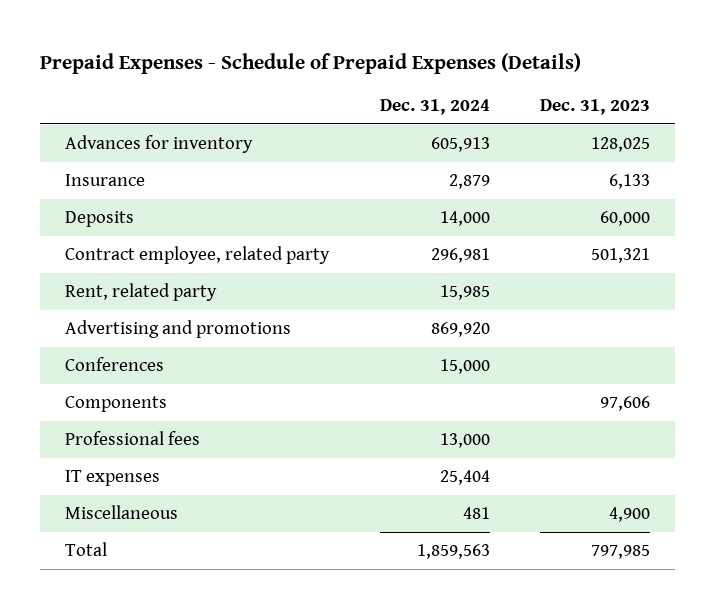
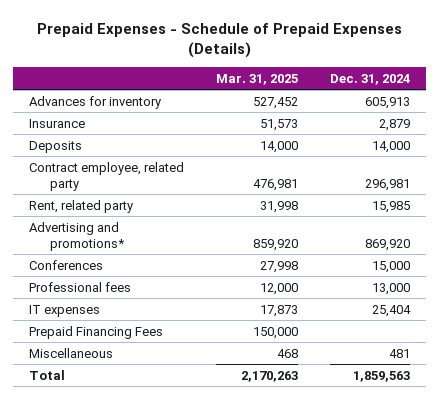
[539,99,650,116] Dec. 31, 2023 -> none
none -> [216,73,299,85] Mar. 31, 2025
[65,320,292,339] Advertising and promotions -> [29,221,125,251] Advertising and promotions*
[65,396,168,413] Components -> none
none -> [29,325,164,339] Prepaid Financing Fees

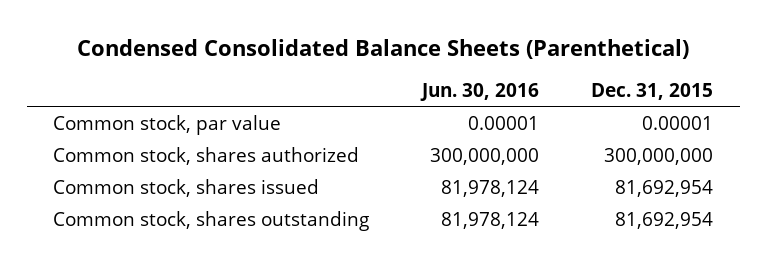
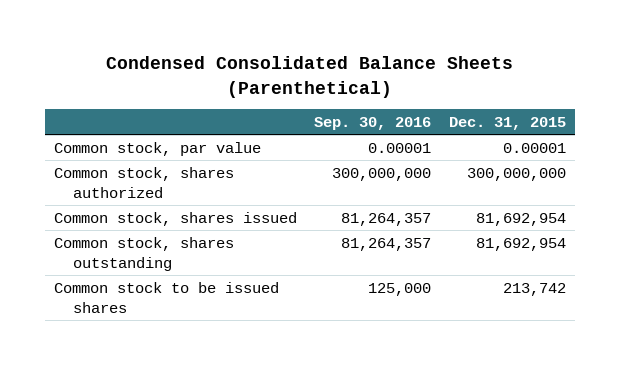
[419,83,539,102] Jun. 30, 2016 -> none
none -> [314,117,432,131] Sep. 30, 2016
none -> [53,281,279,313] Common stock to be issued shares

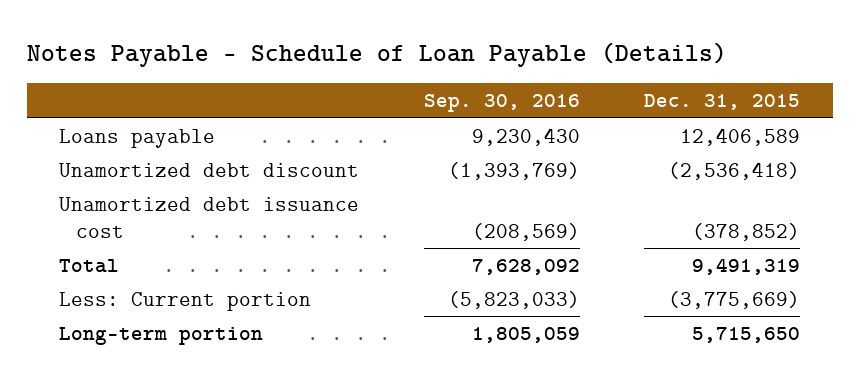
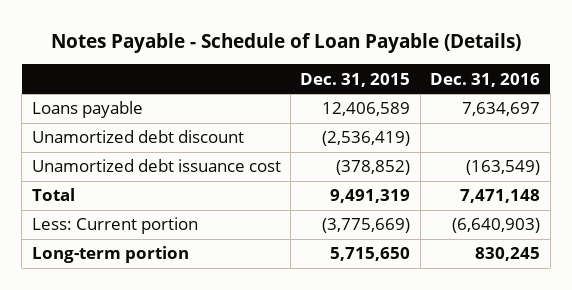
[423,94,580,113] Sep. 30, 2016 -> none
none -> [430,72,541,87] Dec. 31, 2016
[668,161,801,180] (2,536,418) -> [322,131,411,147] (2,536,419)

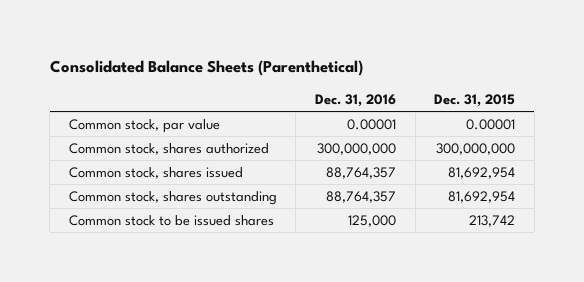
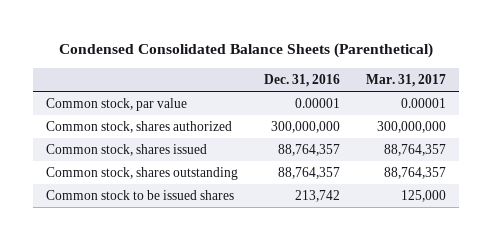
[49,60,363,77] Consolidated Balance Sheets (Parenthetical) -> [58,43,433,59] Condensed Consolidated Balance Sheets (Parenthetical)
[434,93,516,107] Dec. 31, 2015 -> none
none -> [365,73,446,87] Mar. 31, 2017
[348,214,397,227] 125,000 -> [294,190,340,203] 213,742

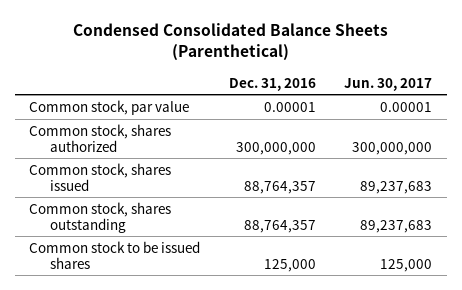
[365,73,446,87] Mar. 31, 2017 -> none
none -> [344,77,433,91] Jun. 30, 2017
[294,190,340,203] 213,742 -> [263,258,316,272] 125,000

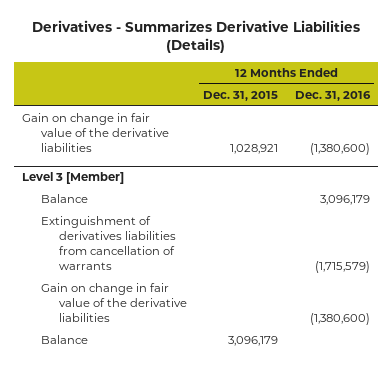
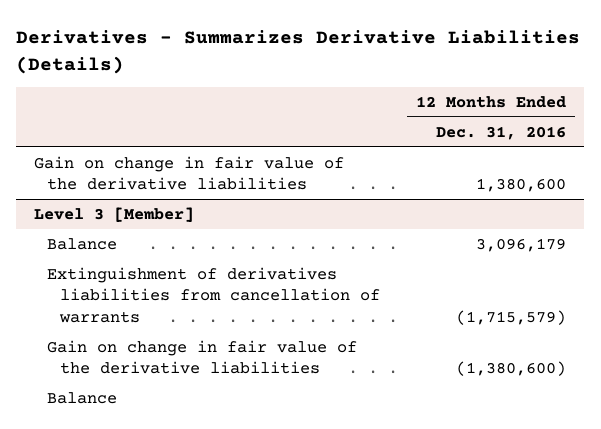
[203,90,279,101] Dec. 31, 2015 -> none
[309,142,370,155] (1,380,600) -> [476,178,567,193] 1,380,600

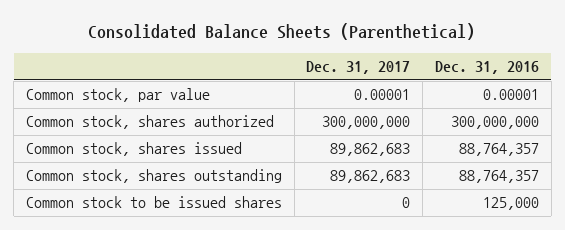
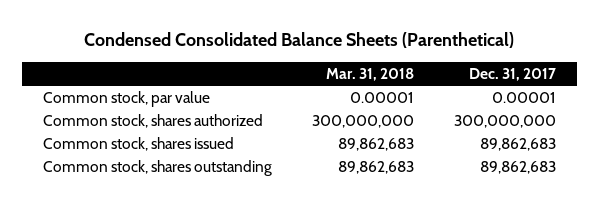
[88,23,476,41] Consolidated Balance Sheets (Parenthetical) -> [84,32,515,49] Condensed Consolidated Balance Sheets (Parenthetical)
[434,61,539,75] Dec. 31, 2016 -> none
none -> [325,68,414,82] Mar. 31, 2018
[25,196,282,209] Common stock to be issued shares -> none

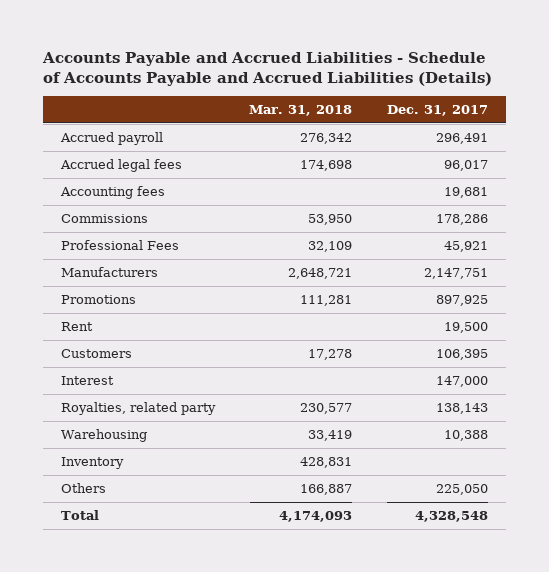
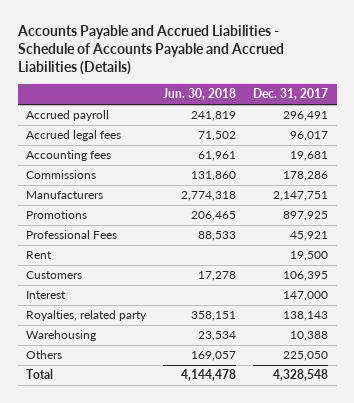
[249,105,353,117] Mar. 31, 2018 -> none
none -> [163,88,237,101] Jun. 30, 2018
[60,239,179,250] Professional Fees -> [26,230,118,240] Professional Fees
[60,456,124,469] Inventory -> none

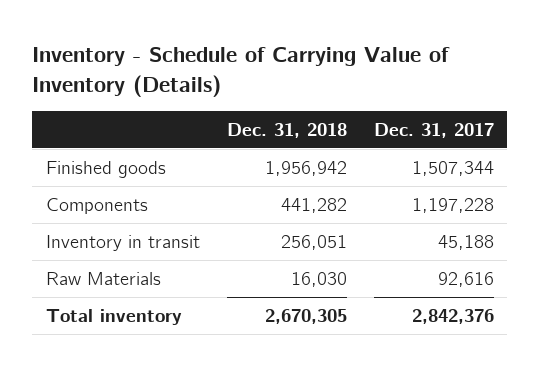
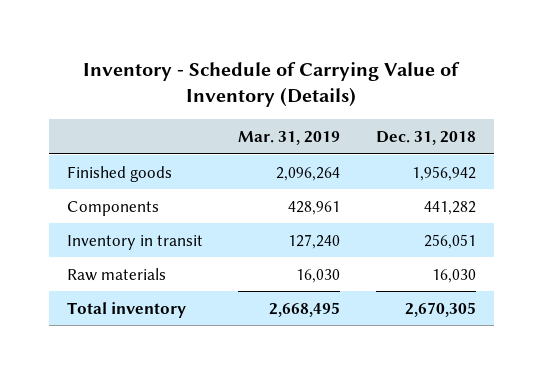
[373,122,494,138] Dec. 31, 2017 -> none
none -> [238,131,341,146] Mar. 31, 2019
[45,271,161,285] Raw Materials -> [66,267,166,281] Raw materials

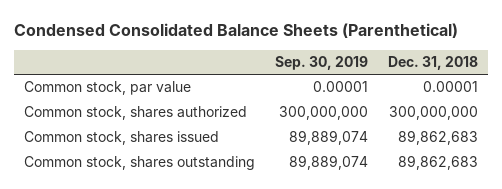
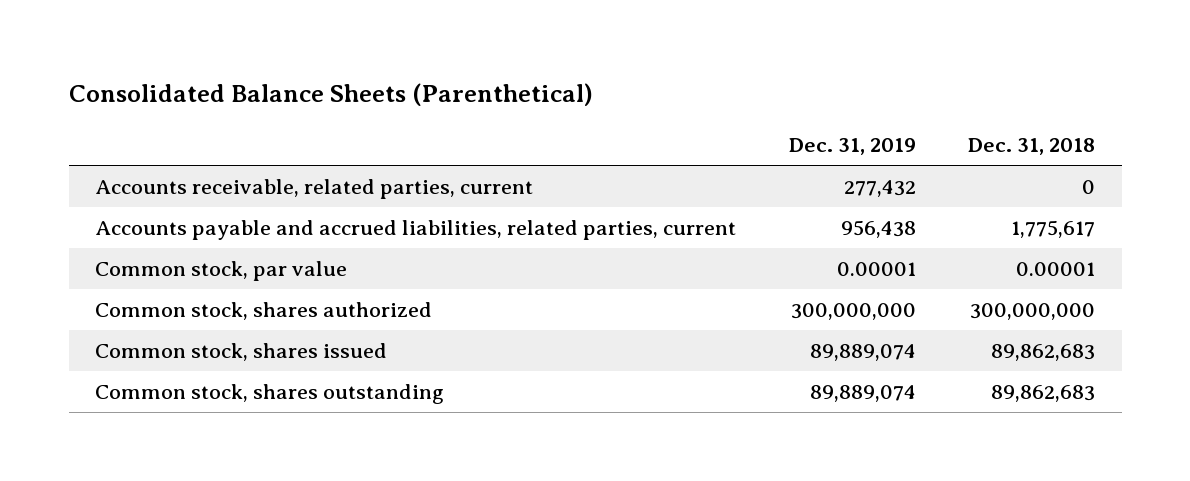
[14,22,459,38] Condensed Consolidated Balance Sheets (Parenthetical) -> [68,83,593,107] Consolidated Balance Sheets (Parenthetical)
[274,55,368,70] Sep. 30, 2019 -> none
none -> [788,138,916,156] Dec. 31, 2019
none -> [95,179,534,200] Accounts receivable, related parties, current
none -> [95,220,737,241] Accounts payable and accrued liabilities, related parties, current

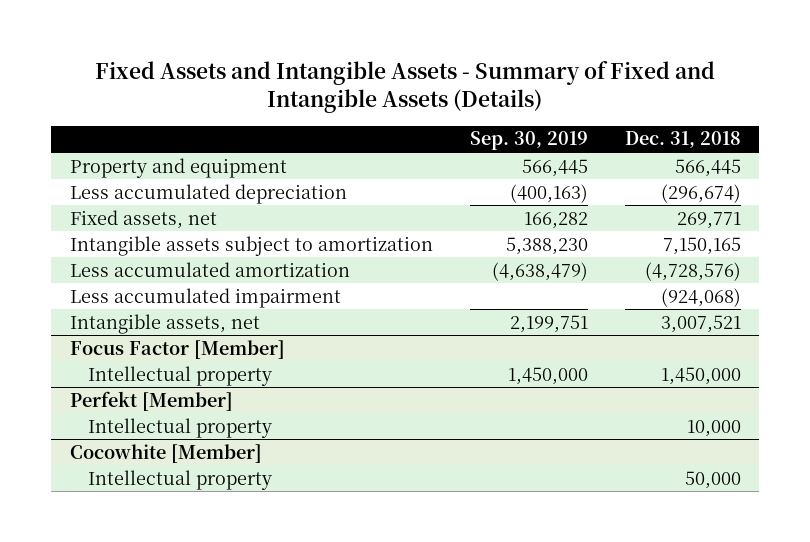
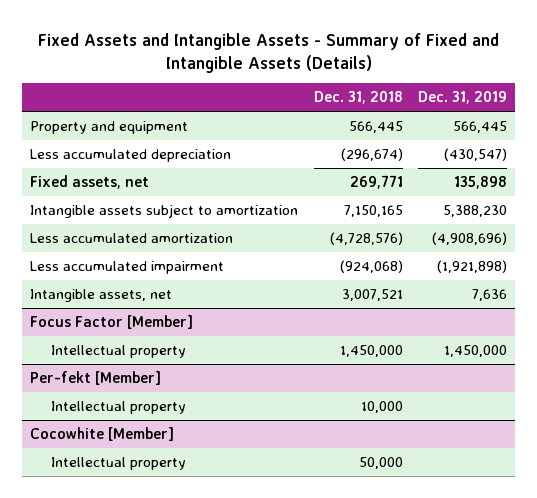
[469,131,588,151] Sep. 30, 2019 -> none
none -> [418,91,508,105] Dec. 31, 2019
[69,390,233,411] Perfekt [Member] -> [30,370,162,385] Per-fekt [Member]

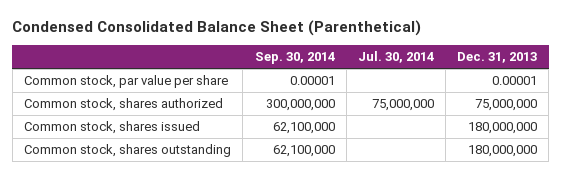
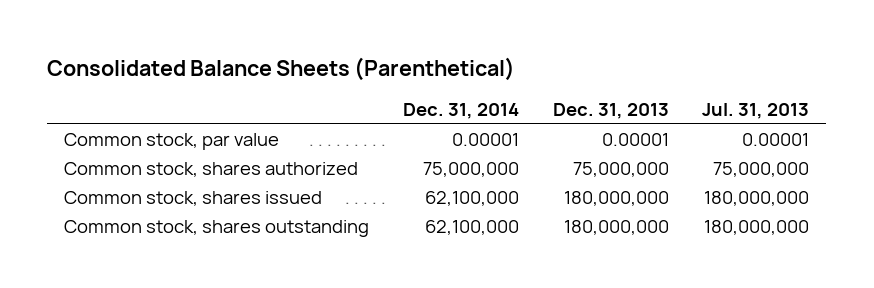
[12,20,422,37] Condensed Consolidated Balance Sheet (Parenthetical) -> [47,57,516,82] Consolidated Balance Sheets (Parenthetical)
[254,52,335,65] Sep. 30, 2014 -> none
[357,51,434,64] Jul. 30, 2014 -> none
none -> [403,103,520,120] Dec. 31, 2014
none -> [702,103,810,120] Jul. 31, 2013
[24,74,229,88] Common stock, par value per share -> [64,133,280,151] Common stock, par value

